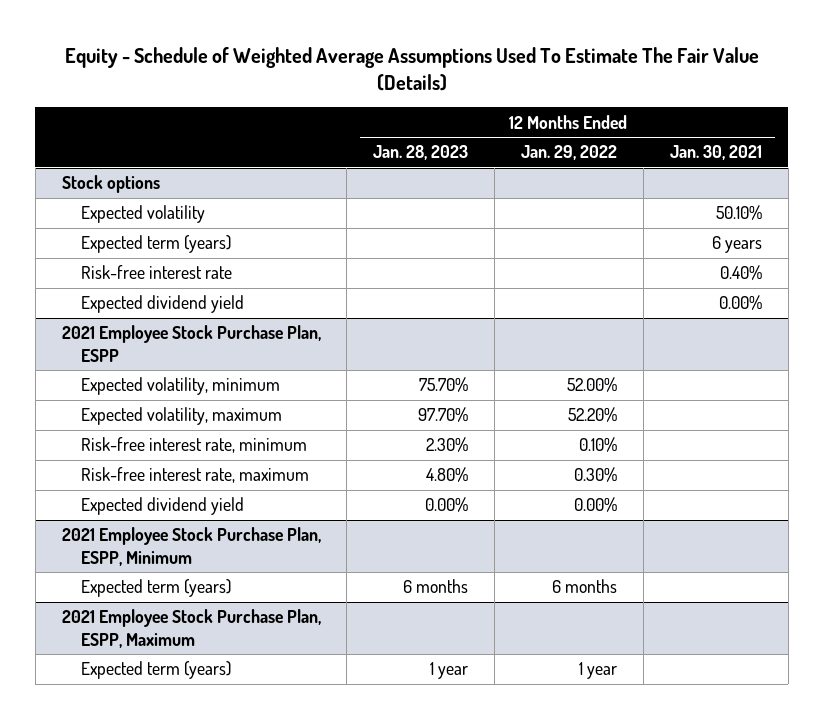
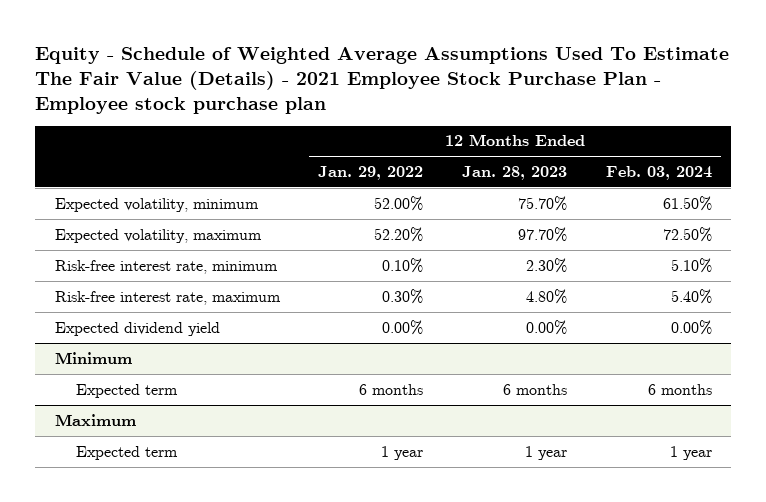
[64,46,759,91] Equity - Schedule of Weighted Average Assumptions Used To Estimate The Fair Value (Details) -> [35,47,730,114] Equity - Schedule of Weighted Average Assumptions Used To Estimate The Fair Value (Details) - 2021 Employee Stock Purchase Plan - Employee stock purchase plan
[669,145,762,161] Jan. 30, 2021 -> none
none -> [605,165,712,180] Feb. 03, 2024
[61,175,160,194] Stock options -> none
[81,205,206,224] Expected volatility -> none
[81,235,232,254] Expected term (years) -> none
[81,265,233,280] Risk-free interest rate -> none
[81,295,245,314] Expected dividend yield -> none
[61,325,321,362] 2021 Employee Stock Purchase Plan, ESPP -> none
[61,527,321,566] 2021 Employee Stock Purchase Plan, ESPP, Minimum -> none
[61,609,321,648] 2021 Employee Stock Purchase Plan, ESPP, Maximum -> none
none -> [54,351,132,364] Minimum
[81,579,232,598] Expected term (years) -> [76,383,179,398] Expected term
none -> [54,413,136,426] Maximum
[81,661,232,680] Expected term (years) -> [76,445,179,460] Expected term

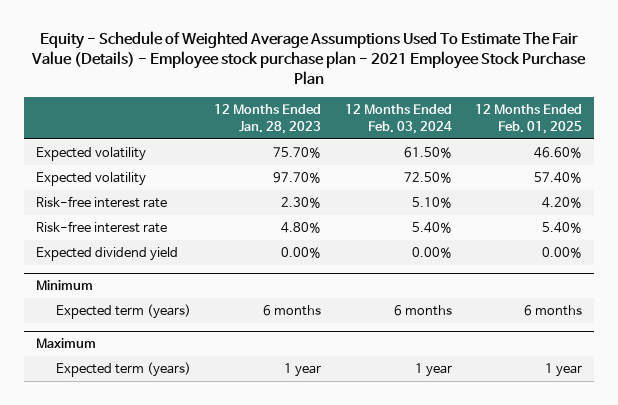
[35,47,730,114] Equity - Schedule of Weighted Average Assumptions Used To Estimate The Fair Value (Details) - 2021 Employee Stock Purchase Plan - Employee stock purchase plan -> [31,31,587,86] Equity - Schedule of Weighted Average Assumptions Used To Estimate The Fair Value (Details) - Employee stock purchase plan - 2021 Employee Stock Purchase Plan
[318,165,424,180] Jan. 29, 2022 -> none
none -> [475,104,583,134] 12 Months Ended Feb. 01, 2025
[54,197,259,212] Expected volatility, minimum -> [36,147,147,162] Expected volatility
[54,228,262,243] Expected volatility, maximum -> [36,172,147,187] Expected volatility
[54,259,278,274] Risk-free interest rate, minimum -> [36,196,168,209] Risk-free interest rate
[54,290,281,305] Risk-free interest rate, maximum -> [36,221,168,234] Risk-free interest rate
[76,383,179,398] Expected term -> [55,304,191,320] Expected term (years)
[76,445,179,460] Expected term -> [55,362,191,378] Expected term (years)

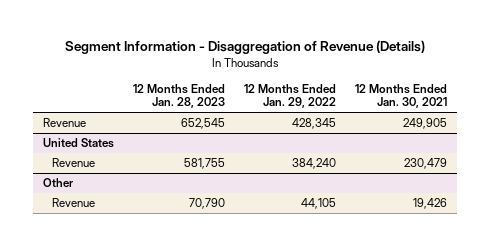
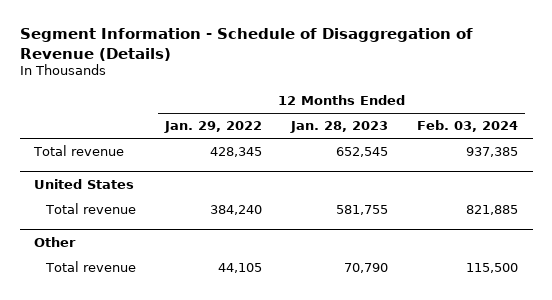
[65,40,426,55] Segment Information - Disaggregation of Revenue (Details) -> [19,28,473,61] Segment Information - Schedule of Disaggregation of Revenue (Details)
[355,83,448,109] 12 Months Ended Jan. 30, 2021 -> none
none -> [417,120,519,133] Feb. 03, 2024
[42,118,86,128] Revenue -> [33,145,125,157] Total revenue
[51,158,95,168] Revenue -> [45,203,137,215] Total revenue
[51,198,95,208] Revenue -> [45,261,137,273] Total revenue

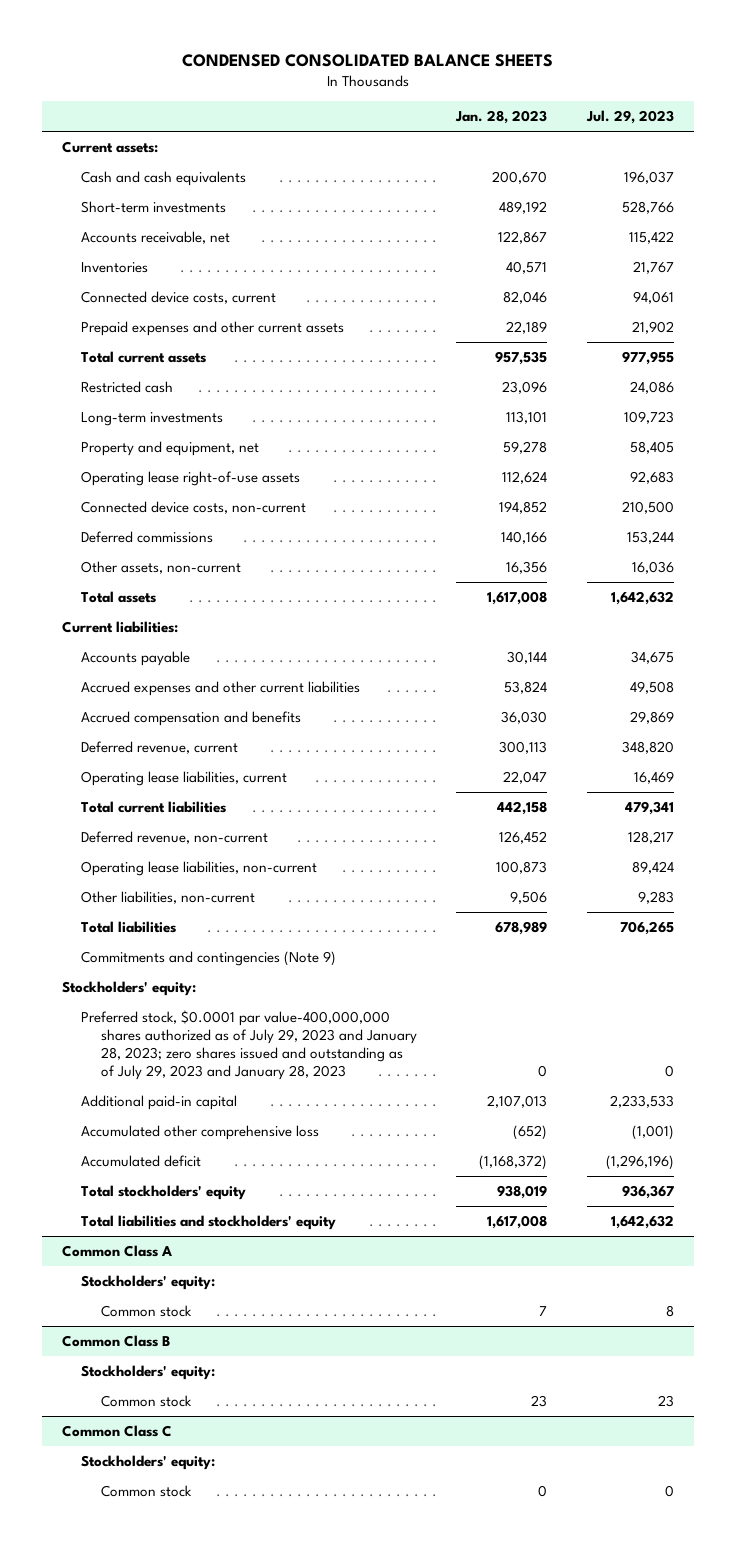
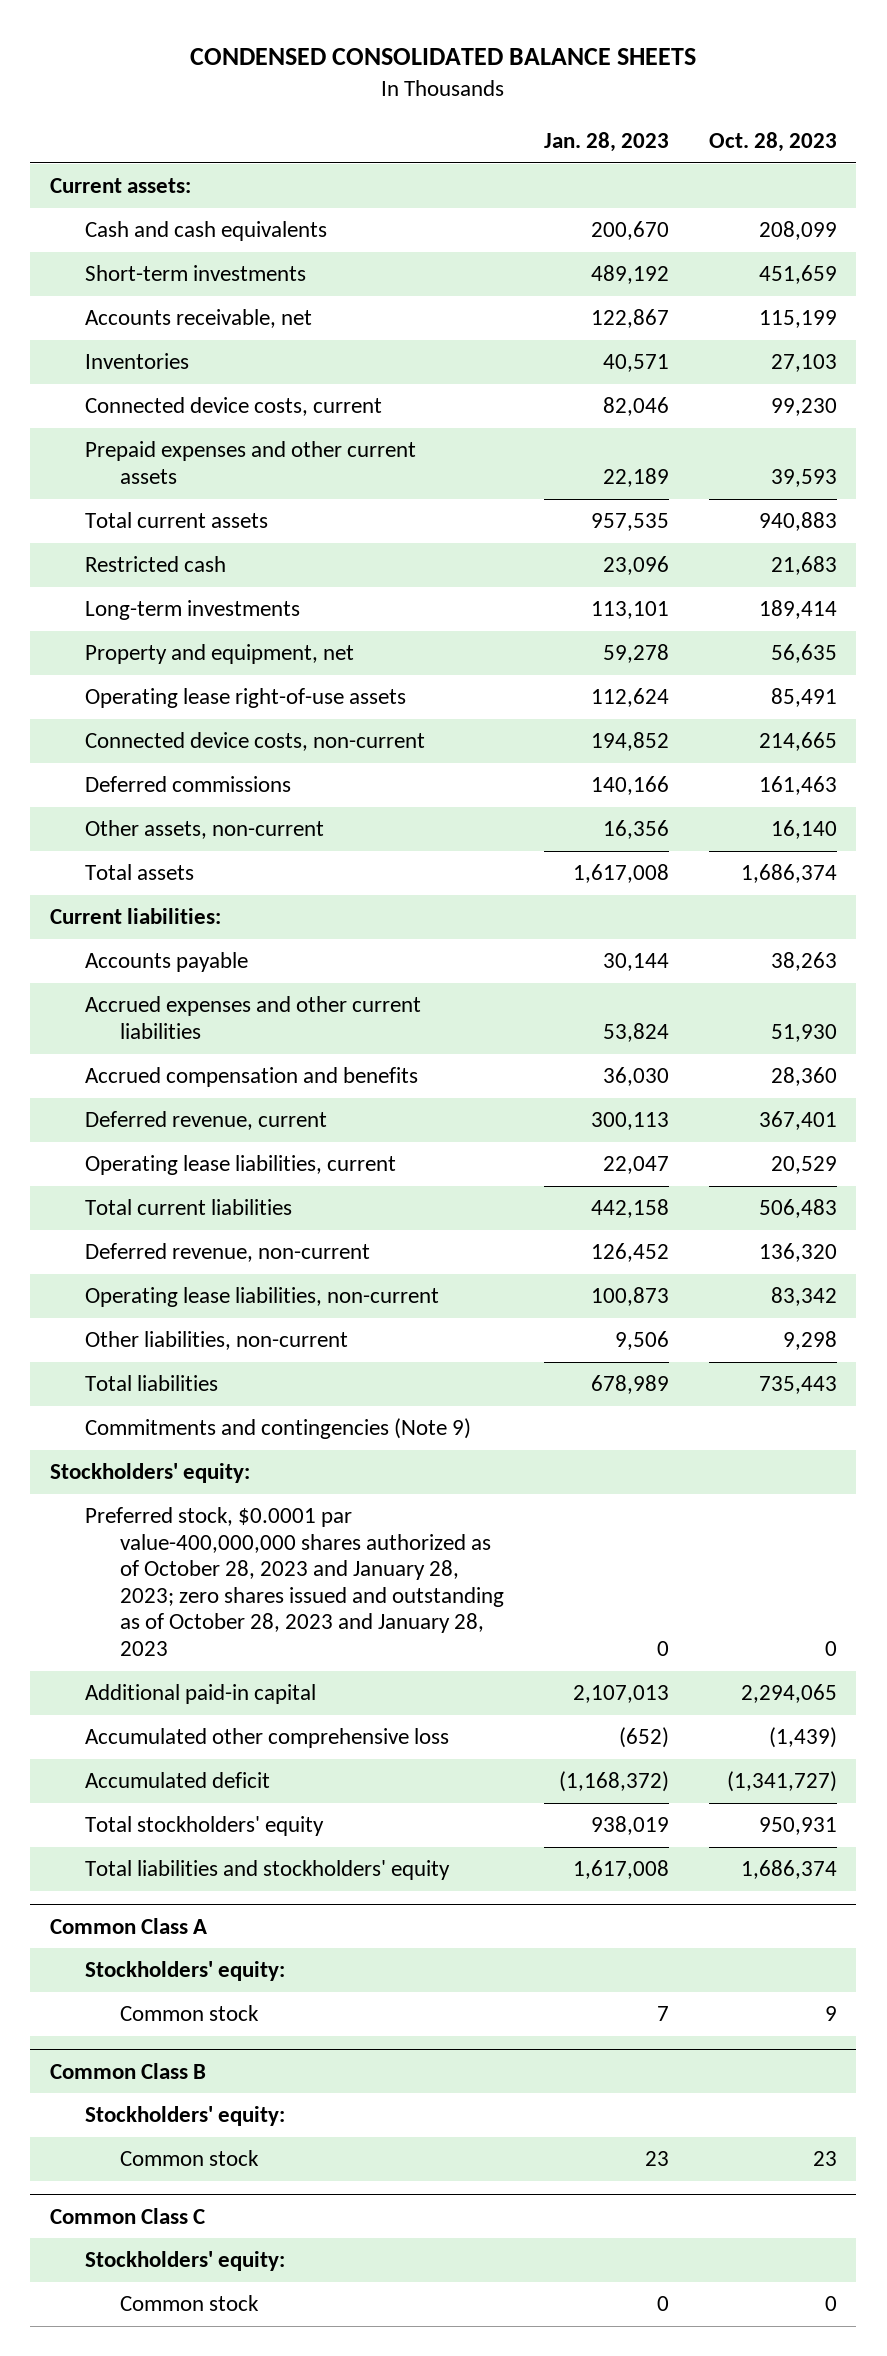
[585,110,674,125] Jul. 29, 2023 -> none
none -> [708,132,837,153] Oct. 28, 2023
[81,1010,417,1081] Preferred stock, $0.0001 par value-400,000,000 shares authorized as of July 29, 2023 and January 28, 2023; zero shares issued and outstanding as of July 29, 2023 and January 28, 2023 -> [84,1507,504,1656] Preferred stock, $0.0001 par value-400,000,000 shares authorized as of October 28, 2023 and January 28, 2023; zero shares issued and outstanding as of October 28, 2023 and January 28, 2023

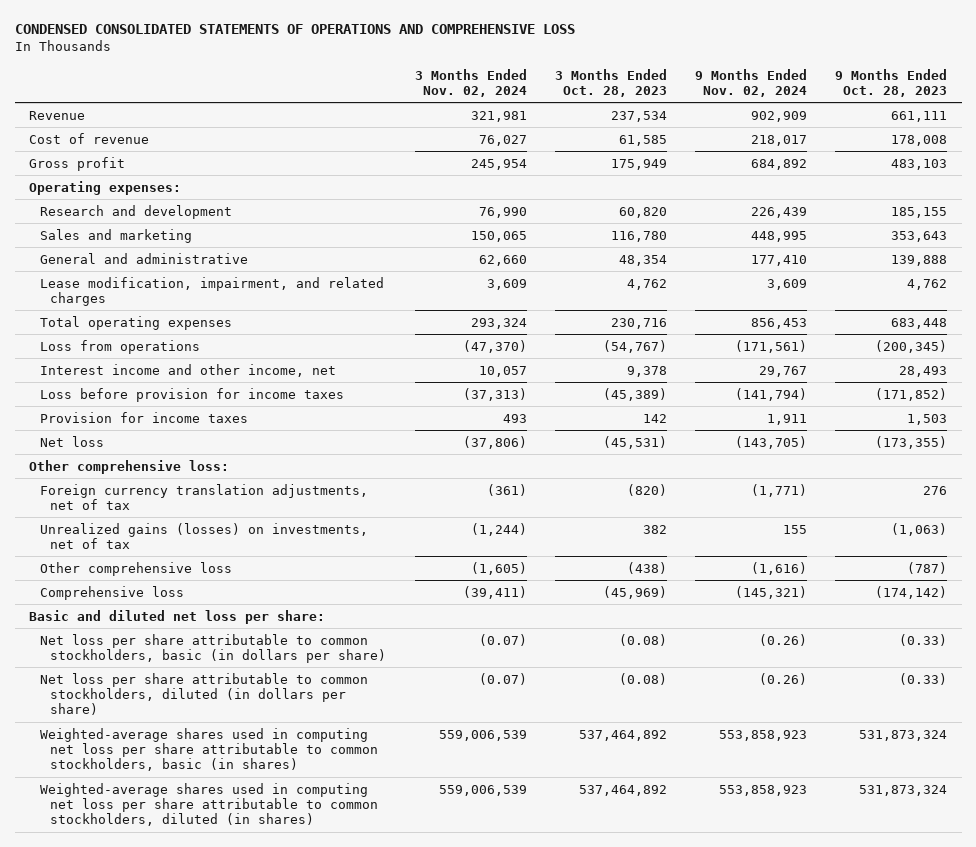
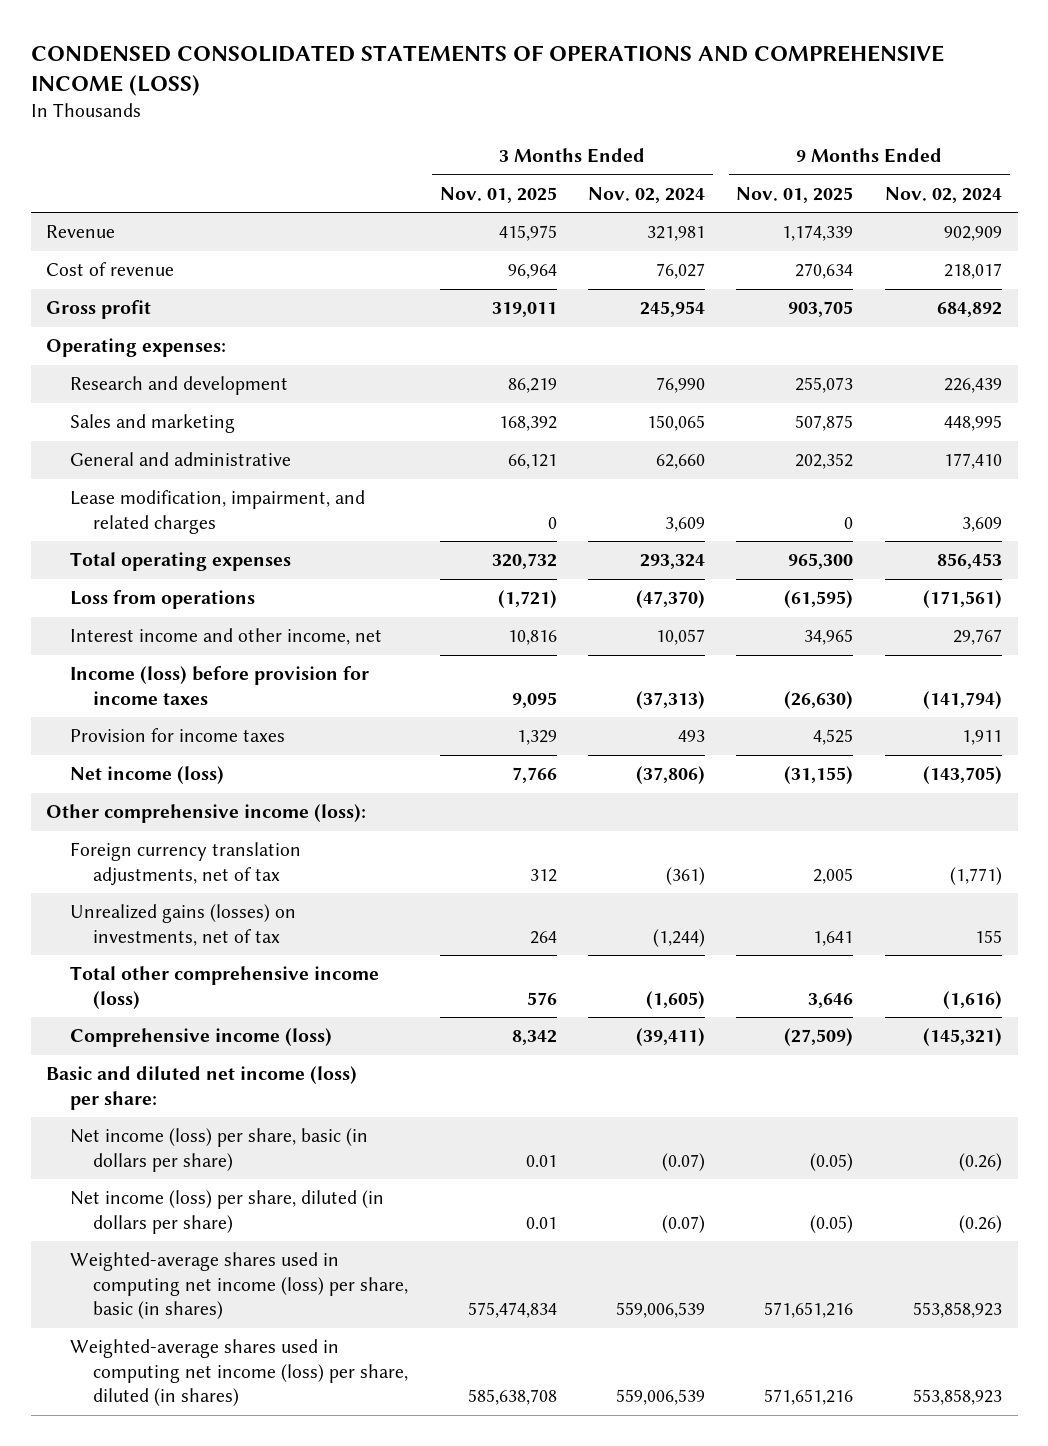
[14,23,575,34] CONDENSED CONSOLIDATED STATEMENTS OF OPERATIONS AND COMPREHENSIVE LOSS -> [30,44,944,96] CONDENSED CONSOLIDATED STATEMENTS OF OPERATIONS AND COMPREHENSIVE INCOME (LOSS)
[554,68,667,97] 3 Months Ended Oct. 28, 2023 -> none
[835,68,948,97] 9 Months Ended Oct. 28, 2023 -> none
none -> [439,186,557,203] Nov. 01, 2025
none -> [736,186,854,203] Nov. 01, 2025
[39,387,344,402] Loss before provision for income taxes -> [69,666,369,705] Income (loss) before provision for income taxes
[39,435,104,447] Net loss -> [69,766,224,785] Net income (loss)
[28,459,229,474] Other comprehensive loss: -> [46,804,367,824] Other comprehensive income (loss):
[39,561,232,576] Other comprehensive loss -> [69,966,379,1009] Total other comprehensive income (loss)
[39,585,184,600] Comprehensive loss -> [69,1028,332,1048] Comprehensive income (loss)
[28,609,325,624] Basic and diluted net loss per share: -> [46,1066,358,1110] Basic and diluted net income (loss) per share:
[39,633,387,663] Net loss per share attributable to common stockholders, basic (in dollars per share) -> [69,1128,368,1172] Net income (loss) per share, basic (in dollars per share)
[39,672,368,716] Net loss per share attributable to common stockholders, diluted (in dollars per share) -> [69,1190,384,1234] Net income (loss) per share, diluted (in dollars per share)
[39,727,379,772] Weighted-average shares used in computing net loss per share attributable to common stockholders, basic (in shares) -> [69,1252,409,1319] Weighted-average shares used in computing net income (loss) per share, basic (in shares)
[39,782,379,827] Weighted-average shares used in computing net loss per share attributable to common stockholders, diluted (in shares) -> [69,1339,409,1406] Weighted-average shares used in computing net income (loss) per share, diluted (in shares)

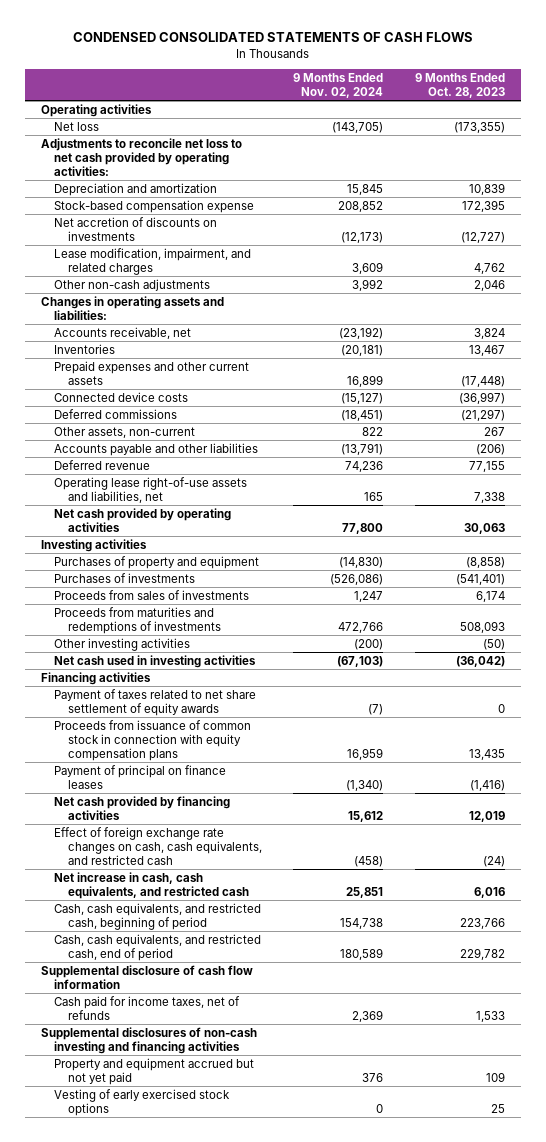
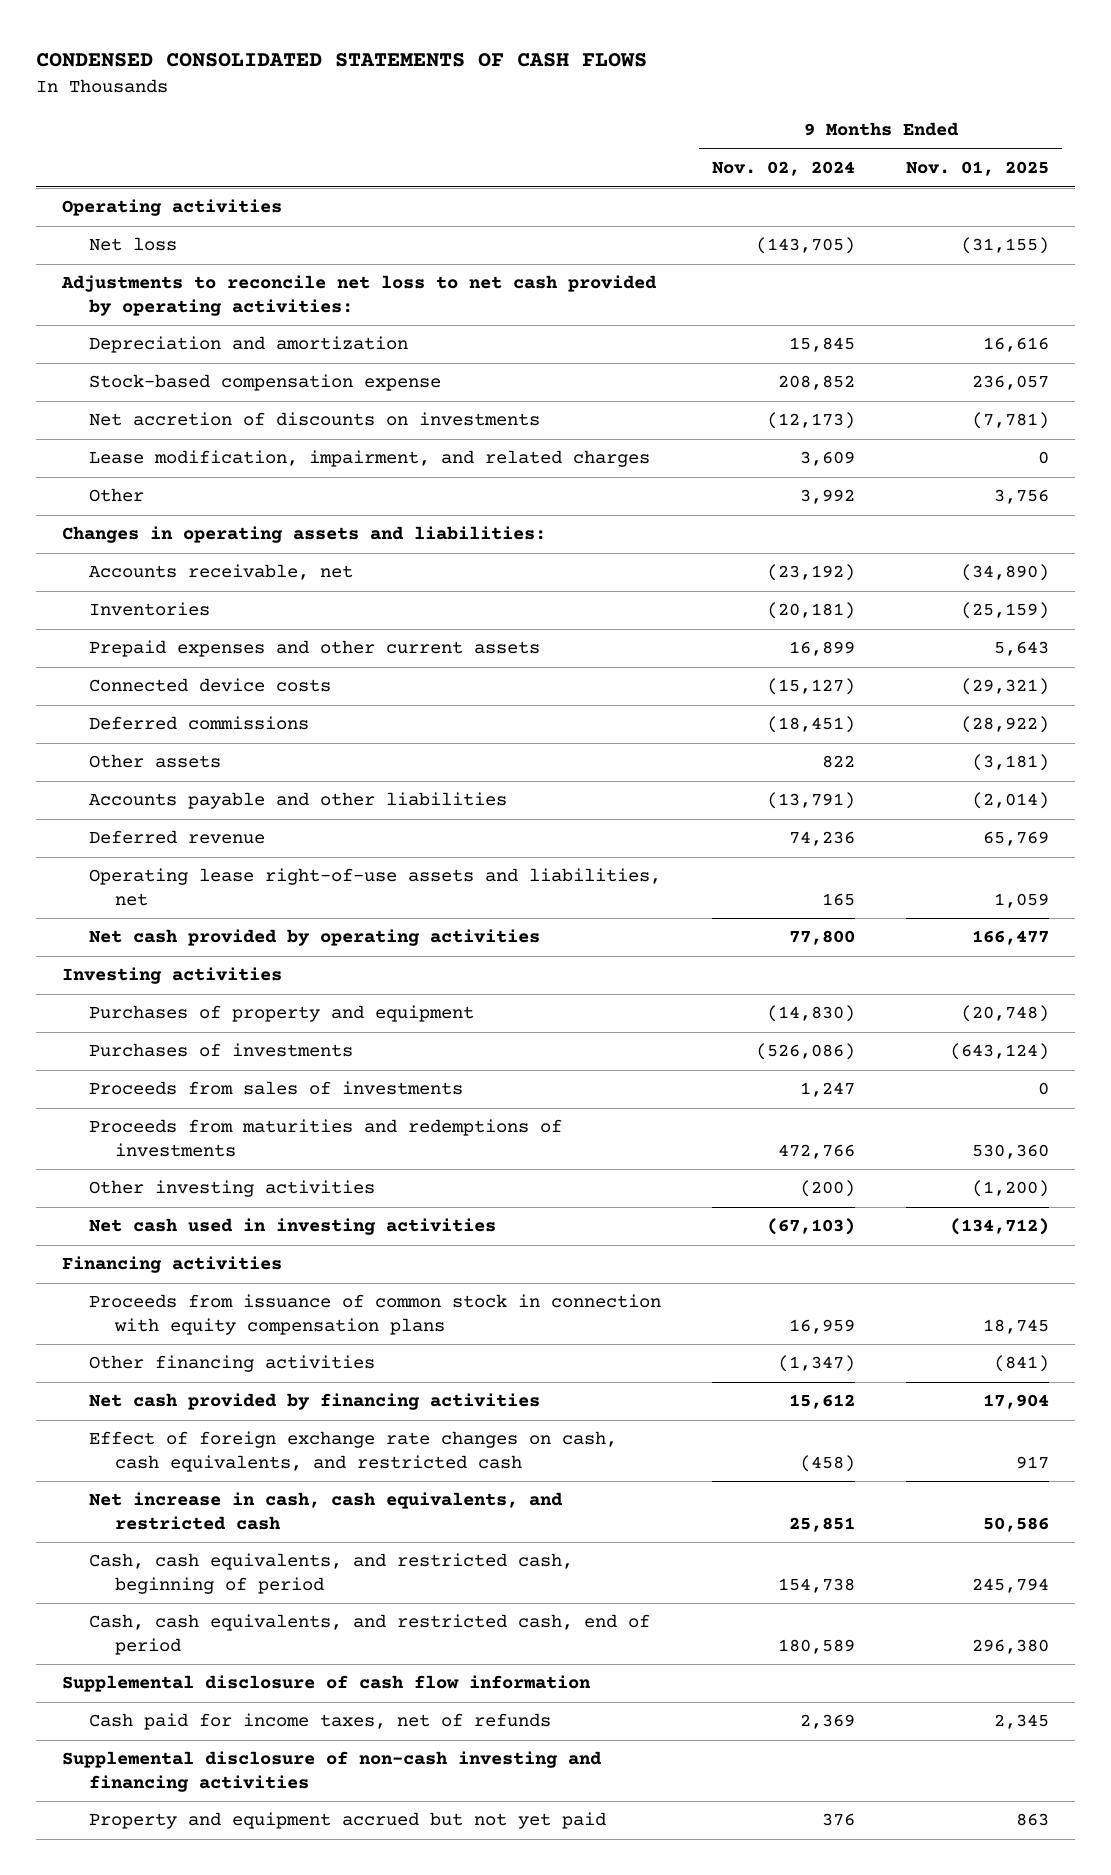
[414,72,505,98] 9 Months Ended Oct. 28, 2023 -> none
none -> [906,161,1050,177] Nov. 01, 2025
[54,278,211,291] Other non-cash adjustments -> [88,488,144,503] Other
[54,426,196,438] Other assets, non-current -> [88,754,221,769] Other assets
[54,688,257,716] Payment of taxes related to net share settlement of equity awards -> none
[54,764,227,789] Payment of principal on finance leases -> none
none -> [88,1355,375,1373] Other financing activities
[40,1026,257,1054] Supplemental disclosures of non-cash investing and financing activities -> [61,1751,602,1792] Supplemental disclosure of non-cash investing and financing activities
[54,1088,231,1116] Vesting of early exercised stock options -> none

